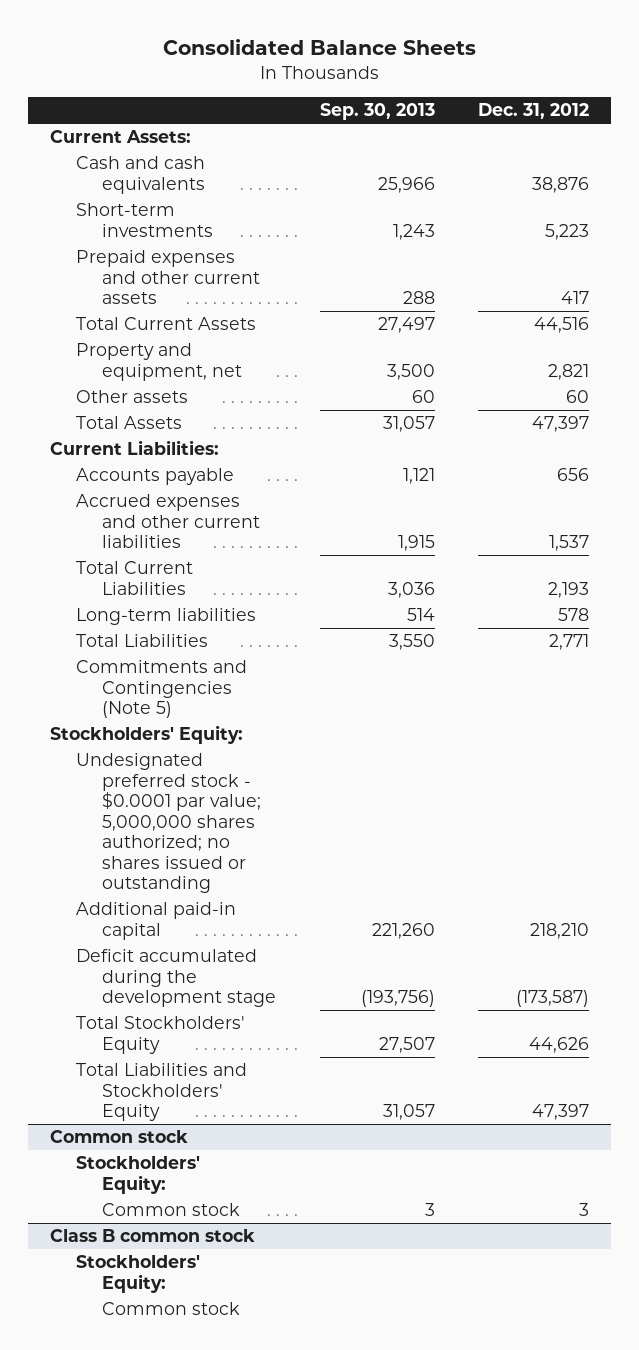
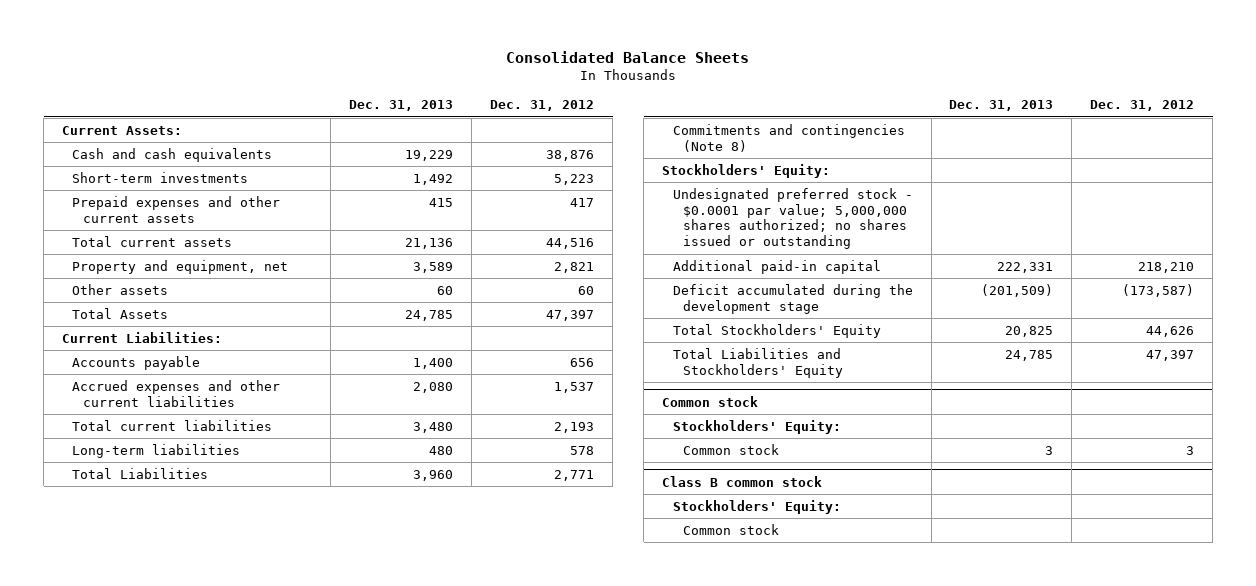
[319,103,435,121] Sep. 30, 2013 -> none
none -> [349,100,454,112] Dec. 31, 2013
[75,317,256,331] Total Current Assets -> [72,235,233,247] Total current assets
[75,561,193,595] Total Current Liabilities -> [72,419,273,431] Total current liabilities
[75,660,247,719] Commitments and Contingencies (Note 5) -> [672,123,905,152] Commitments and contingencies (Note 8)

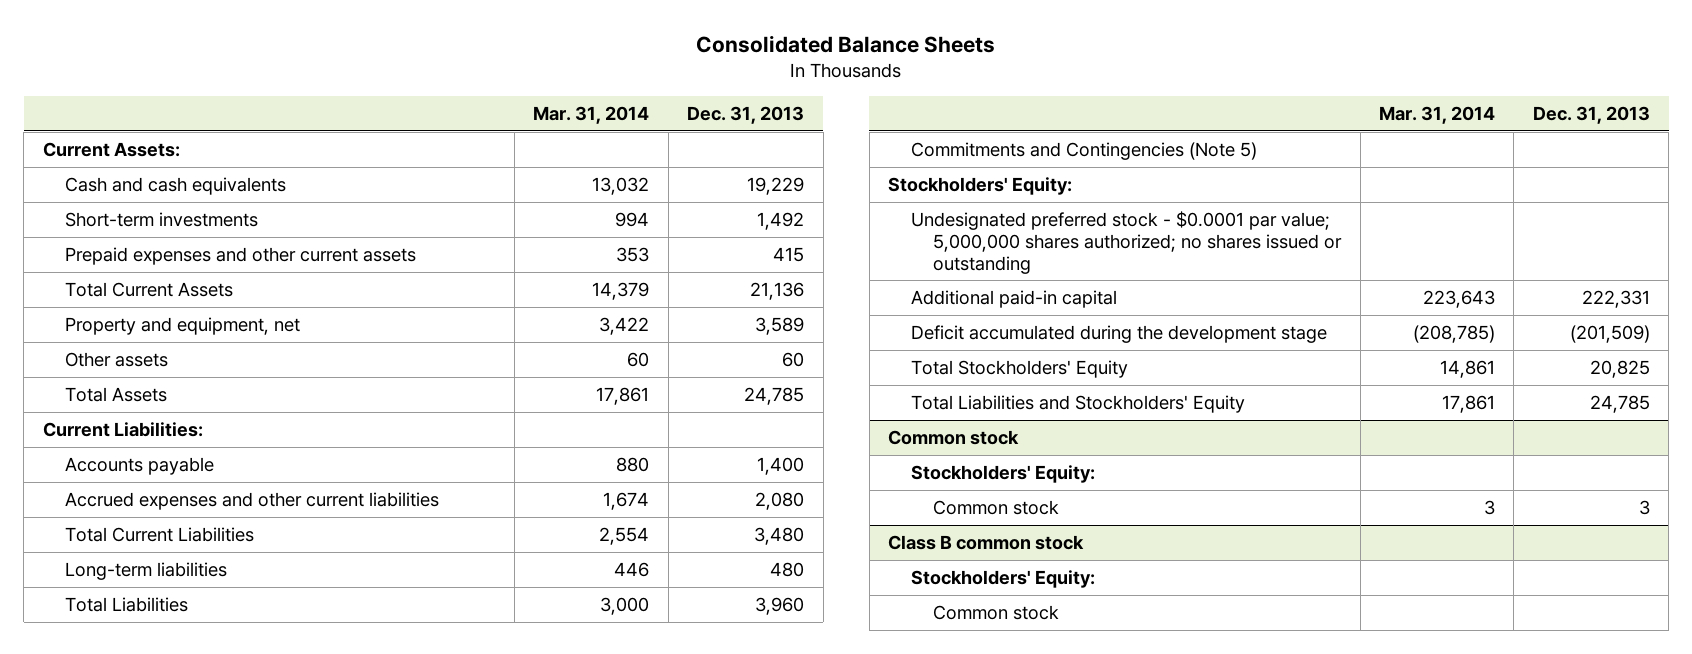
[490,100,595,112] Dec. 31, 2012 -> none
none -> [533,105,650,124] Mar. 31, 2014
[72,235,233,247] Total current assets -> [65,281,234,297] Total Current Assets
[72,419,273,431] Total current liabilities -> [65,526,255,542] Total Current Liabilities
[672,123,905,152] Commitments and contingencies (Note 8) -> [910,141,1257,160] Commitments and Contingencies (Note 5)

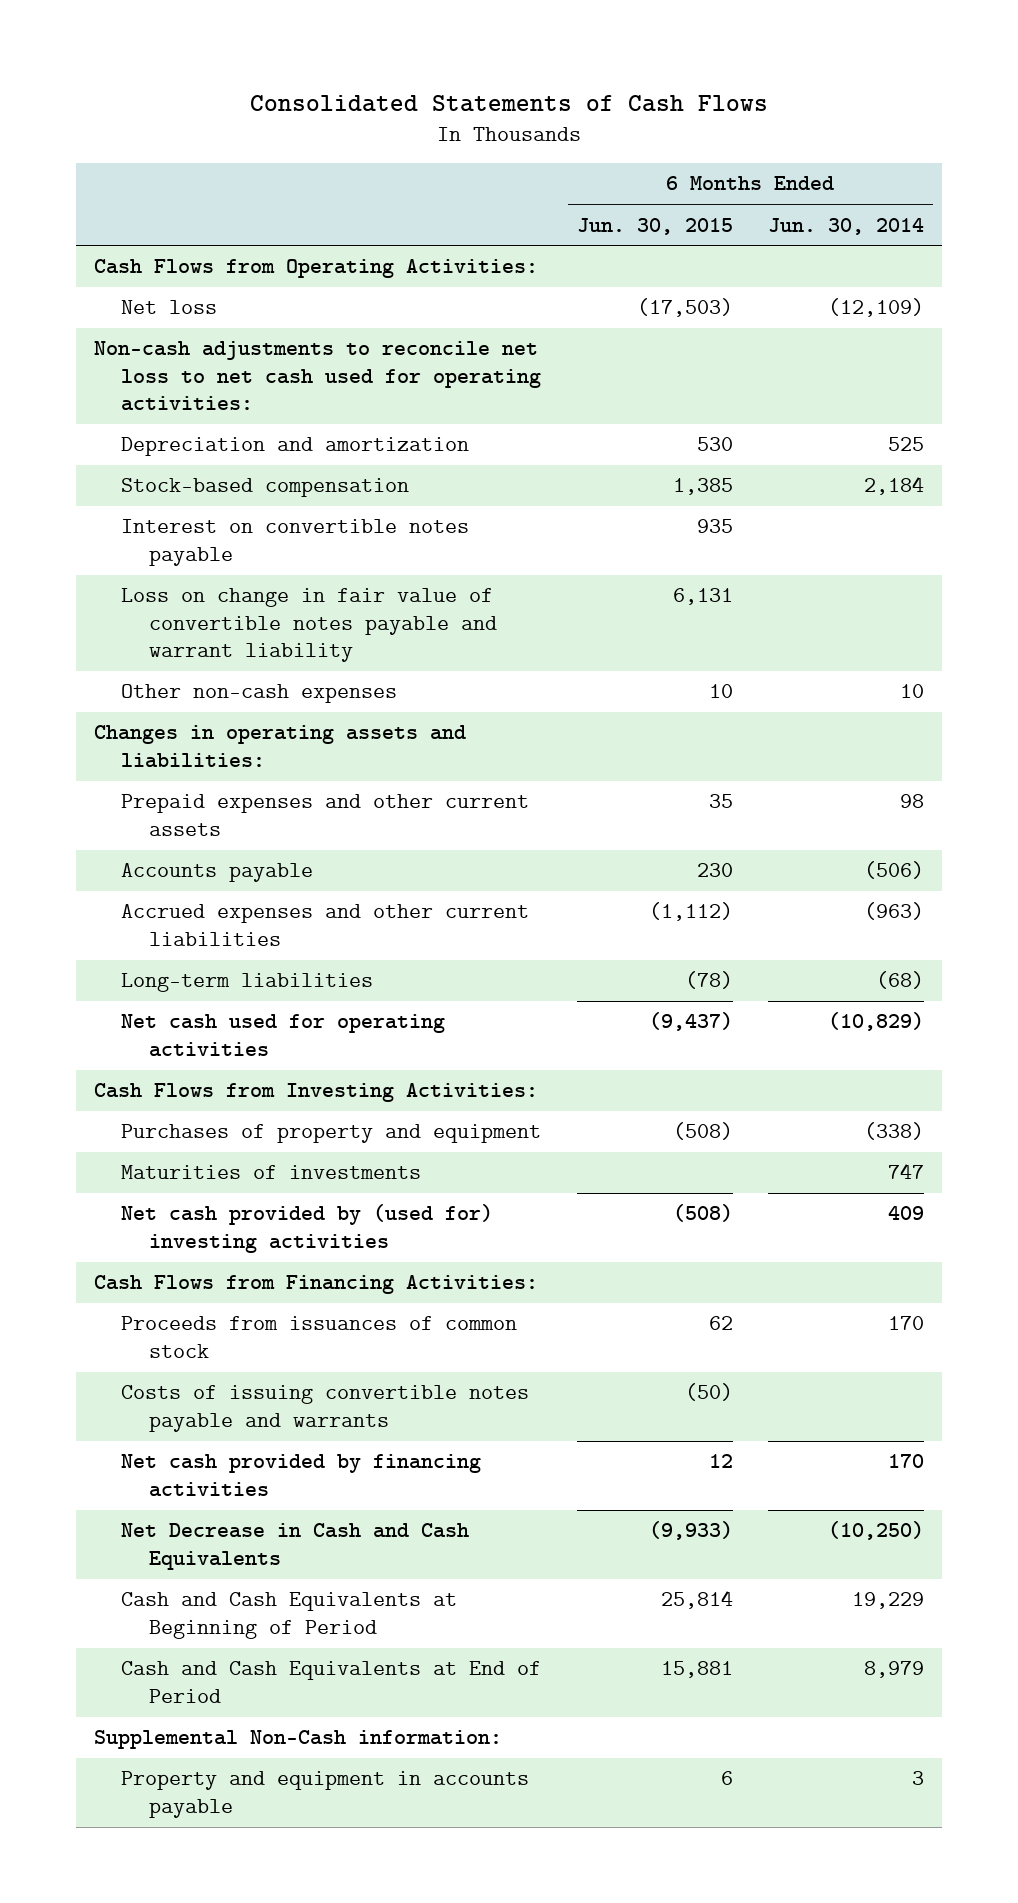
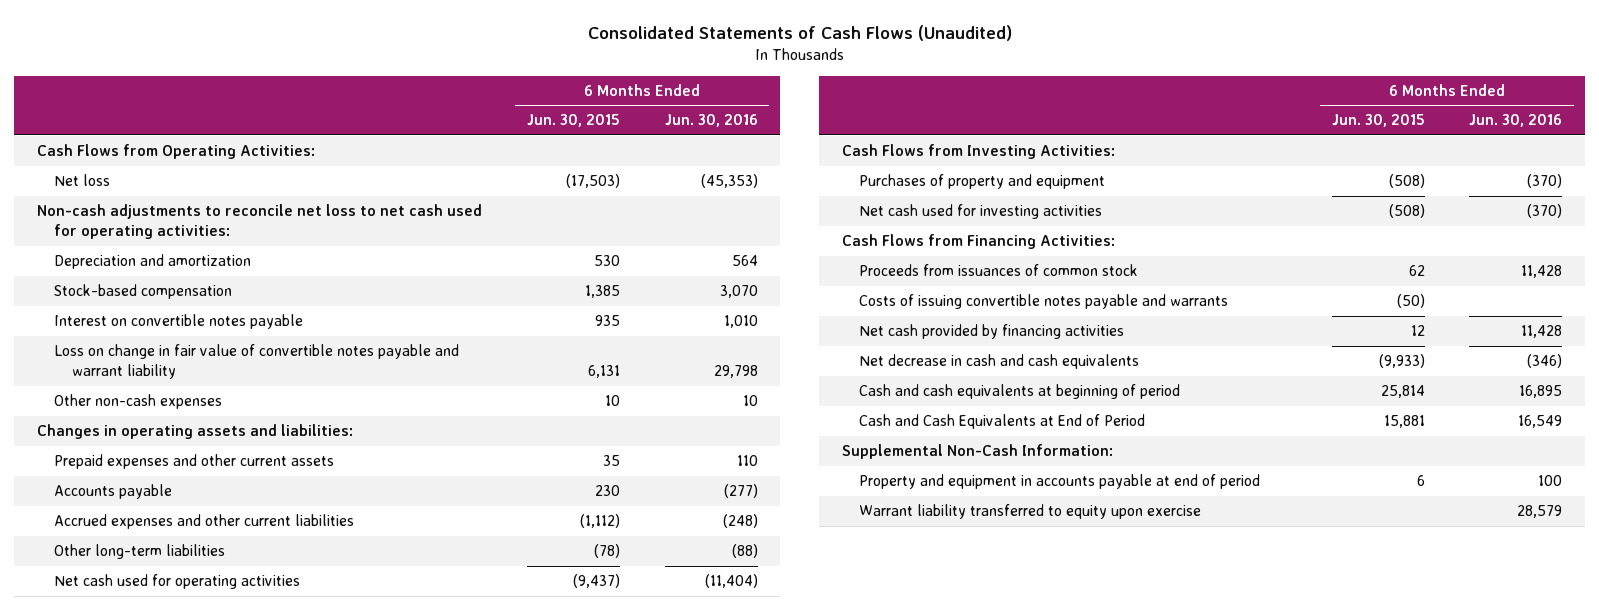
[249,94,768,112] Consolidated Statements of Cash Flows -> [587,24,1012,41] Consolidated Statements of Cash Flows (Unaudited)
[768,217,925,235] Jun. 30, 2014 -> none
none -> [664,114,758,128] Jun. 30, 2016
[121,973,374,993] Long-term liabilities -> [54,544,226,560] Other long-term liabilities
[121,1165,422,1180] Maturities of investments -> none
[121,1204,494,1253] Net cash provided by (used for) investing activities -> [859,204,1103,220] Net cash used for investing activities
[121,1523,470,1570] Net Decrease in Cash and Cash Equivalents -> [859,354,1140,370] Net decrease in cash and cash equivalents
[121,1592,458,1639] Cash and Cash Equivalents at Beginning of Period -> [859,384,1181,400] Cash and cash equivalents at beginning of period
[93,1730,502,1750] Supplemental Non-Cash information: -> [841,444,1113,460] Supplemental Non-Cash Information:
[121,1771,530,1818] Property and equipment in accounts payable -> [859,474,1261,490] Property and equipment in accounts payable at end of period
none -> [859,504,1202,520] Warrant liability transferred to equity upon exercise

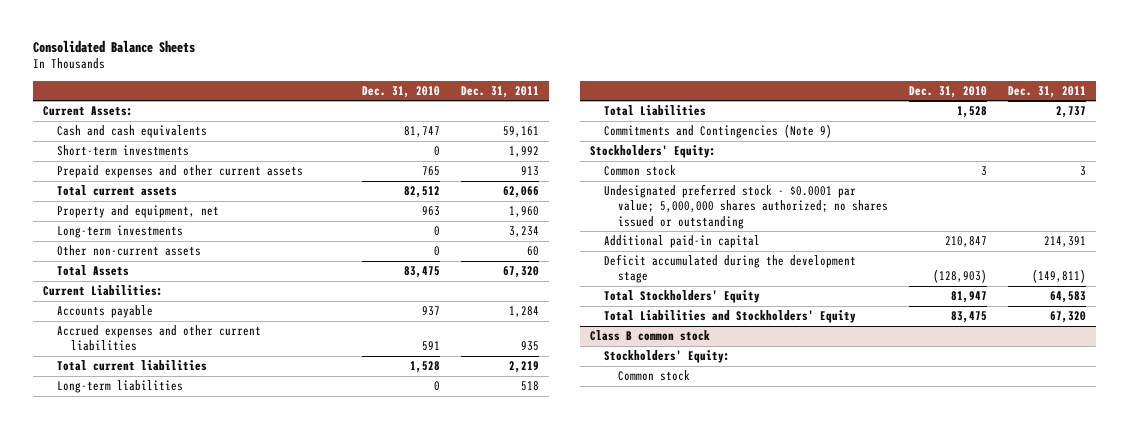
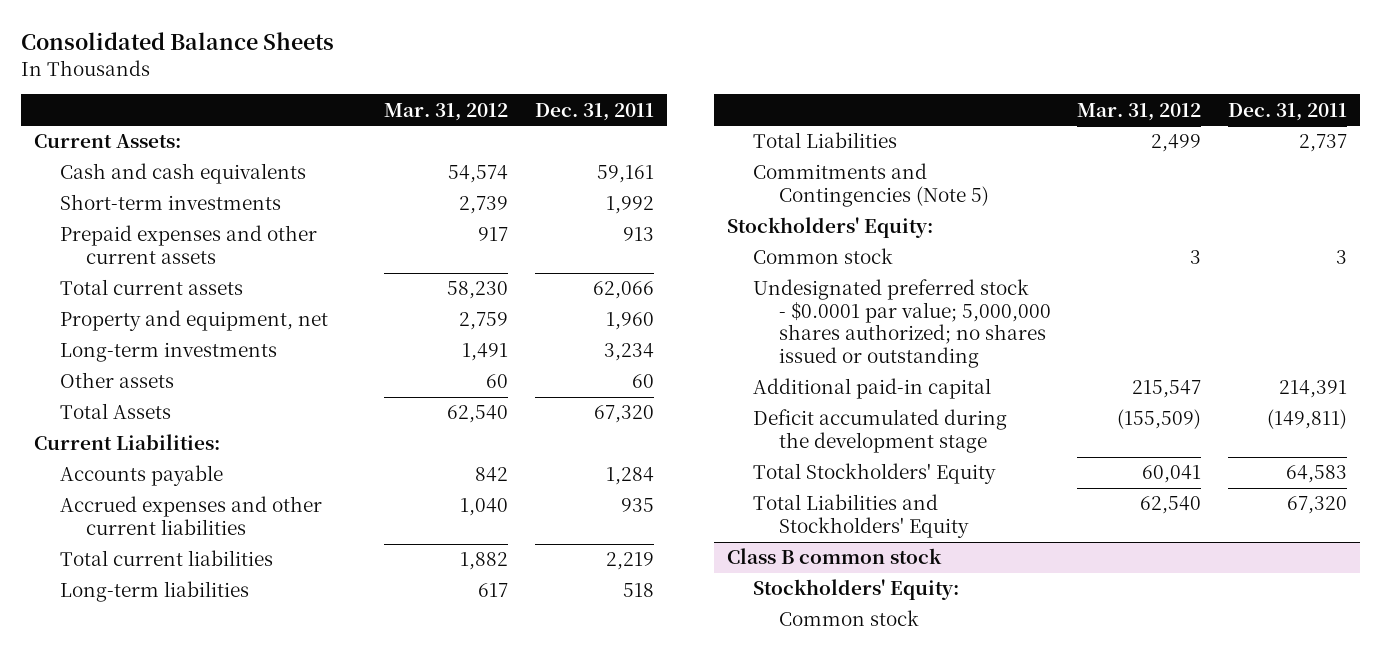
[361,85,440,98] Dec. 31, 2010 -> none
none -> [384,102,509,121] Mar. 31, 2012
[56,245,201,257] Other non-current assets -> [59,372,174,389] Other assets
[603,124,832,139] Commitments and Contingencies (Note 9) -> [752,163,989,207] Commitments and Contingencies (Note 5)

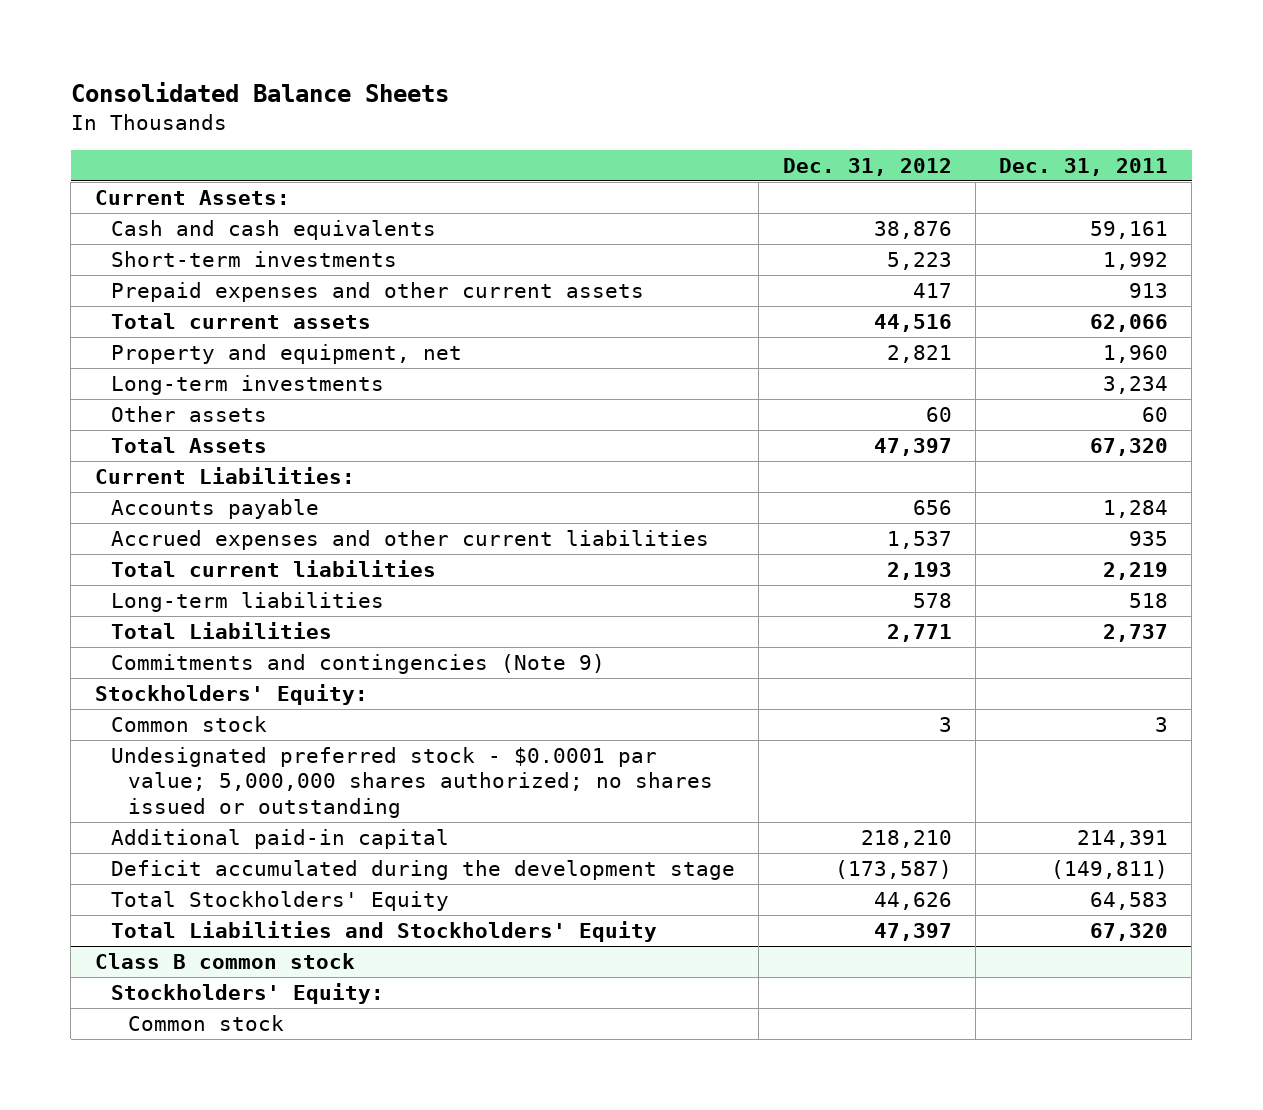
[384,102,509,121] Mar. 31, 2012 -> none
none -> [782,157,952,176] Dec. 31, 2012
[752,163,989,207] Commitments and Contingencies (Note 5) -> [111,653,606,674] Commitments and contingencies (Note 9)

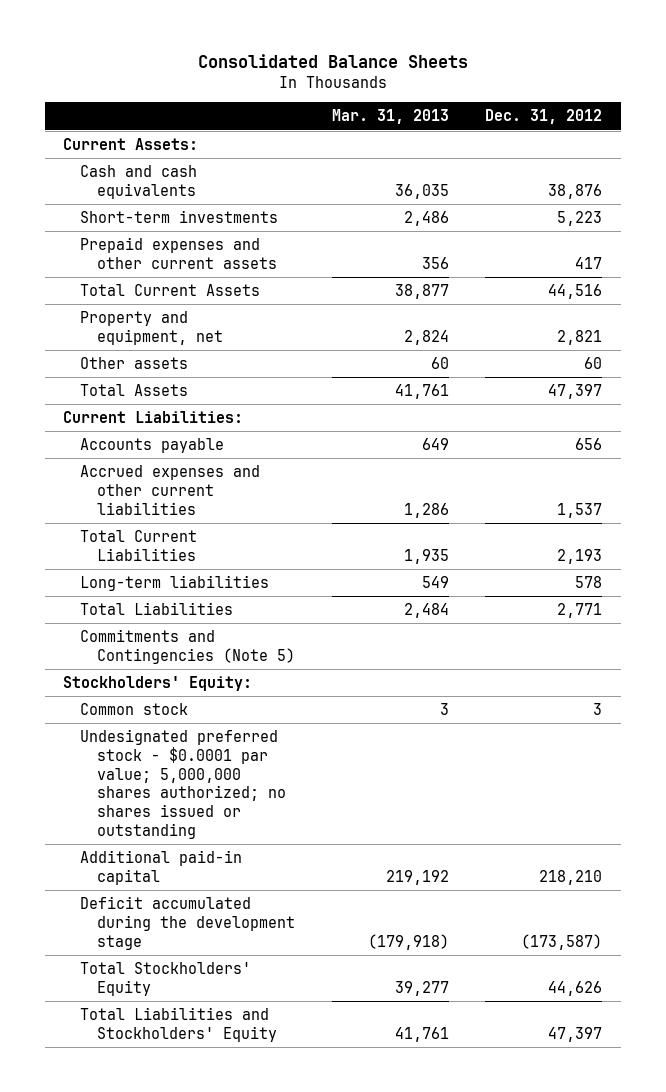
[999,157,1169,176] Dec. 31, 2011 -> none
none -> [331,109,449,125] Mar. 31, 2013
[111,312,372,329] Total current assets -> [80,283,261,296] Total Current Assets
[111,374,385,395] Long-term investments -> none
[111,559,437,577] Total current liabilities -> [80,529,198,561] Total Current Liabilities
[111,653,606,674] Commitments and contingencies (Note 9) -> [80,628,296,664] Commitments and Contingencies (Note 5)
[94,952,355,969] Class B common stock -> none
[111,982,385,1004] Stockholders' Equity: -> none
[127,1014,284,1031] Common stock -> none

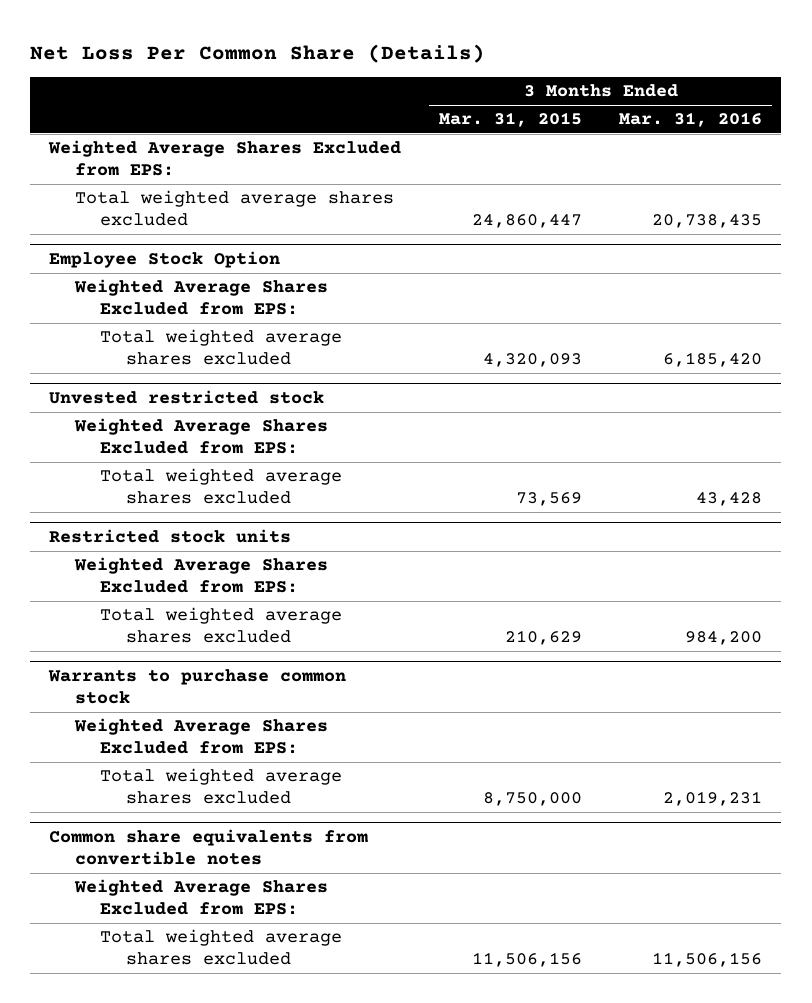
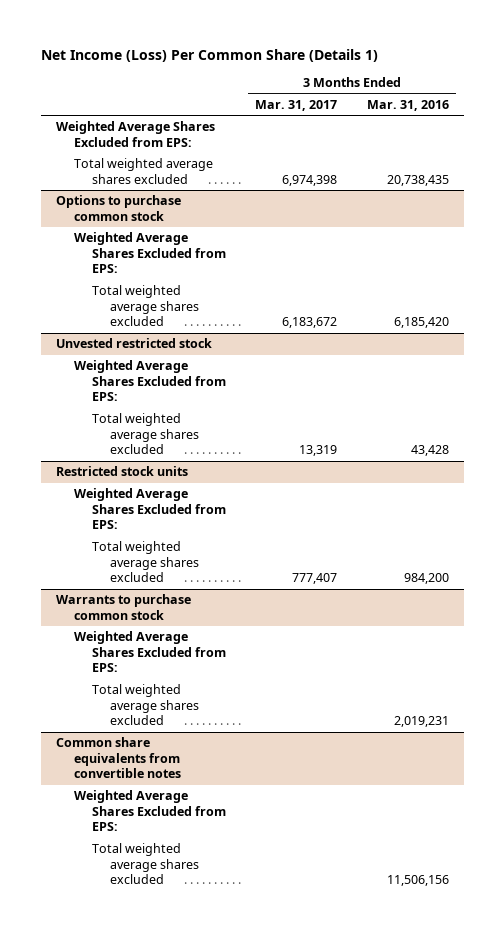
[30,43,486,63] Net Loss Per Common Share (Details) -> [40,48,378,62] Net Income (Loss) Per Common Share (Details 1)
[438,112,582,128] Mar. 31, 2015 -> none
none -> [255,100,338,112] Mar. 31, 2017
[49,251,281,269] Employee Stock Option -> [55,195,181,221] Options to purchase common stock

